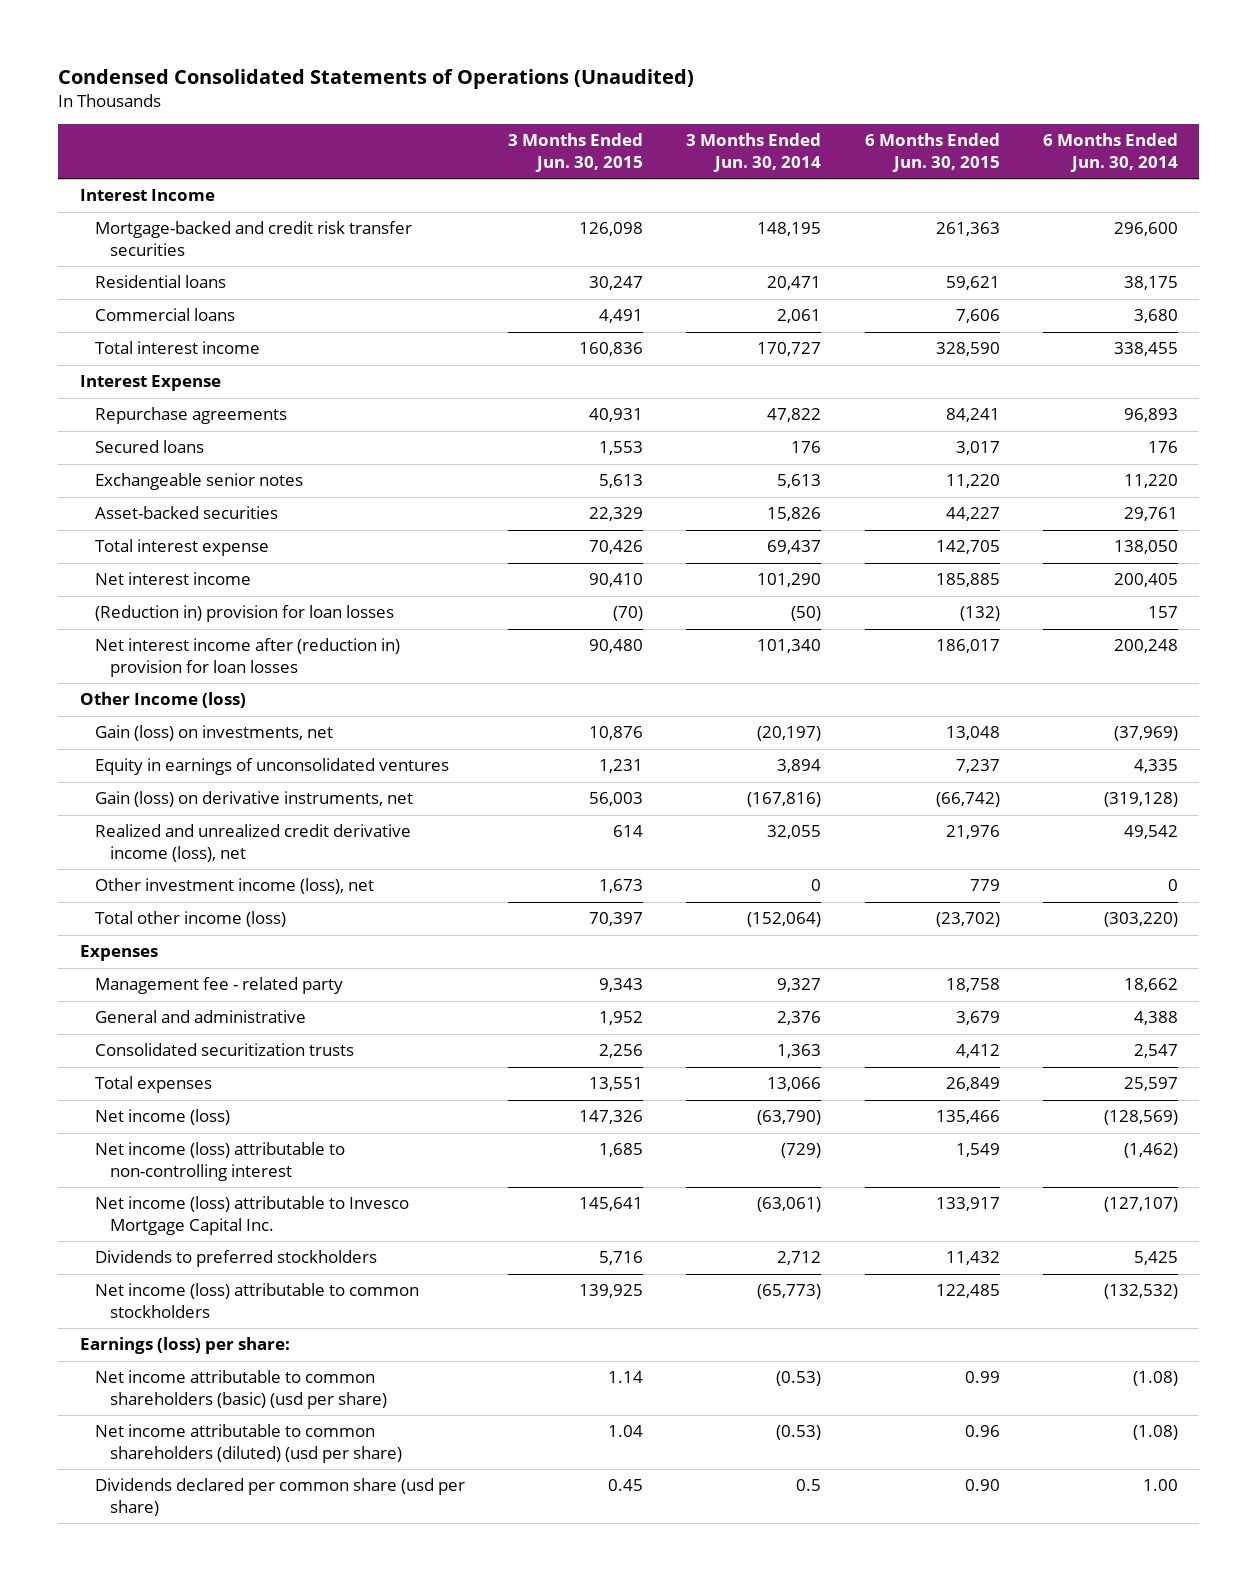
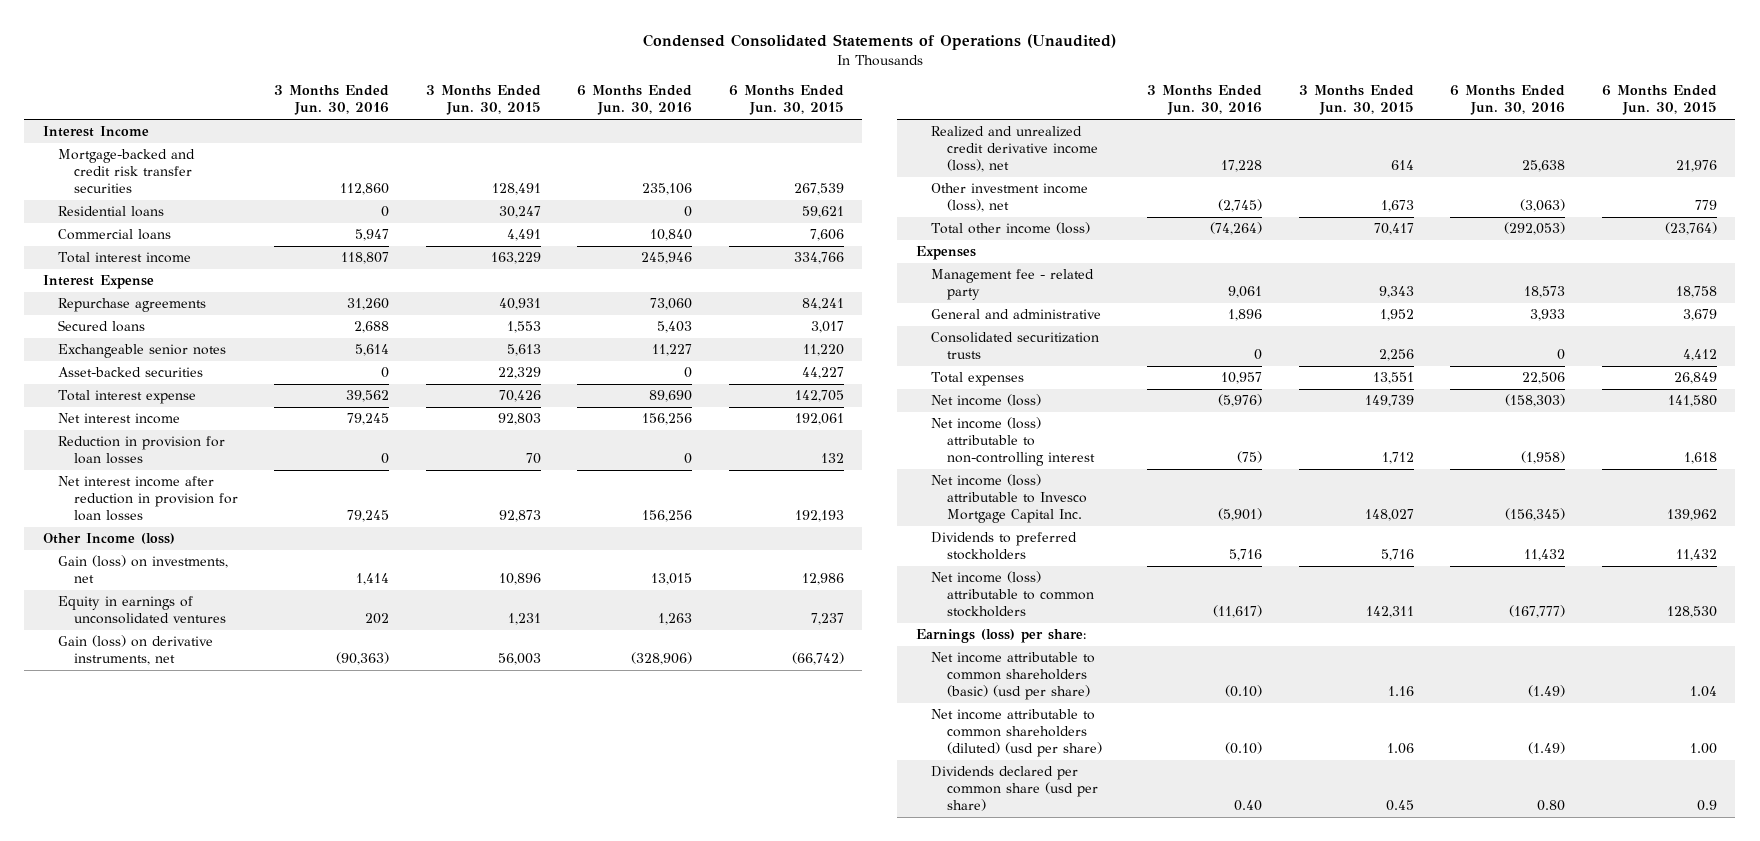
[686,133,822,172] 3 Months Ended Jun. 30, 2014 -> none
[1042,133,1178,172] 6 Months Ended Jun. 30, 2014 -> none
none -> [274,85,390,116] 3 Months Ended Jun. 30, 2016
none -> [577,85,693,116] 6 Months Ended Jun. 30, 2016
[579,222,644,237] 126,098 -> [491,183,541,196] 128,491
[935,222,1000,237] 261,363 -> [794,183,845,196] 267,539
[579,342,644,357] 160,836 -> [490,252,541,265] 163,229
[935,342,1000,357] 328,590 -> [794,252,845,265] 334,766
[589,573,644,588] 90,410 -> [497,413,541,426] 92,803
[935,573,1000,588] 185,885 -> [795,413,845,426] 192,061
[94,605,394,623] (Reduction in) provision for loan losses -> [58,436,226,465] Reduction in provision for loan losses
[613,606,644,622] (70) -> [525,453,541,465] 70
[959,606,1000,622] (132) -> [821,453,845,464] 132
[94,638,400,677] Net interest income after (reduction in) provision for loan losses -> [58,476,238,522] Net interest income after reduction in provision for loan losses
[589,639,644,654] 90,480 -> [498,510,541,523] 92,873
[935,639,1000,654] 186,017 -> [795,510,845,523] 192,193
[589,726,644,741] 10,876 -> [498,573,541,586] 10,896
[945,726,1000,741] 13,048 -> [802,573,845,586] 12,986
[589,912,644,927] 70,397 -> [1373,223,1414,236] 70,417
[935,912,1000,928] (23,702) -> [1664,222,1717,236] (23,764)
[579,1110,644,1125] 147,326 -> [1364,395,1414,408] 149,739
[935,1110,1000,1125] 135,466 -> [1667,395,1717,408] 141,580
[599,1143,644,1158] 1,685 -> [1381,452,1414,465] 1,712
[955,1143,1000,1158] 1,549 -> [1683,452,1717,465] 1,618
[579,1197,644,1212] 145,641 -> [1364,509,1414,522] 148,027
[935,1197,1000,1212] 133,917 -> [1666,509,1717,522] 139,962
[579,1284,644,1299] 139,925 -> [1365,606,1414,619] 142,311
[935,1284,1000,1299] 122,485 -> [1666,606,1717,619] 128,530
[608,1371,644,1384] 1.14 -> [1387,686,1414,697] 1.16
[964,1371,1000,1384] 0.99 -> [1689,686,1717,698] 1.04
[608,1425,644,1438] 1.04 -> [1386,743,1414,755] 1.06
[964,1425,1000,1438] 0.96 -> [1689,743,1717,755] 1.00
[964,1479,1000,1492] 0.90 -> [1696,800,1717,812] 0.9

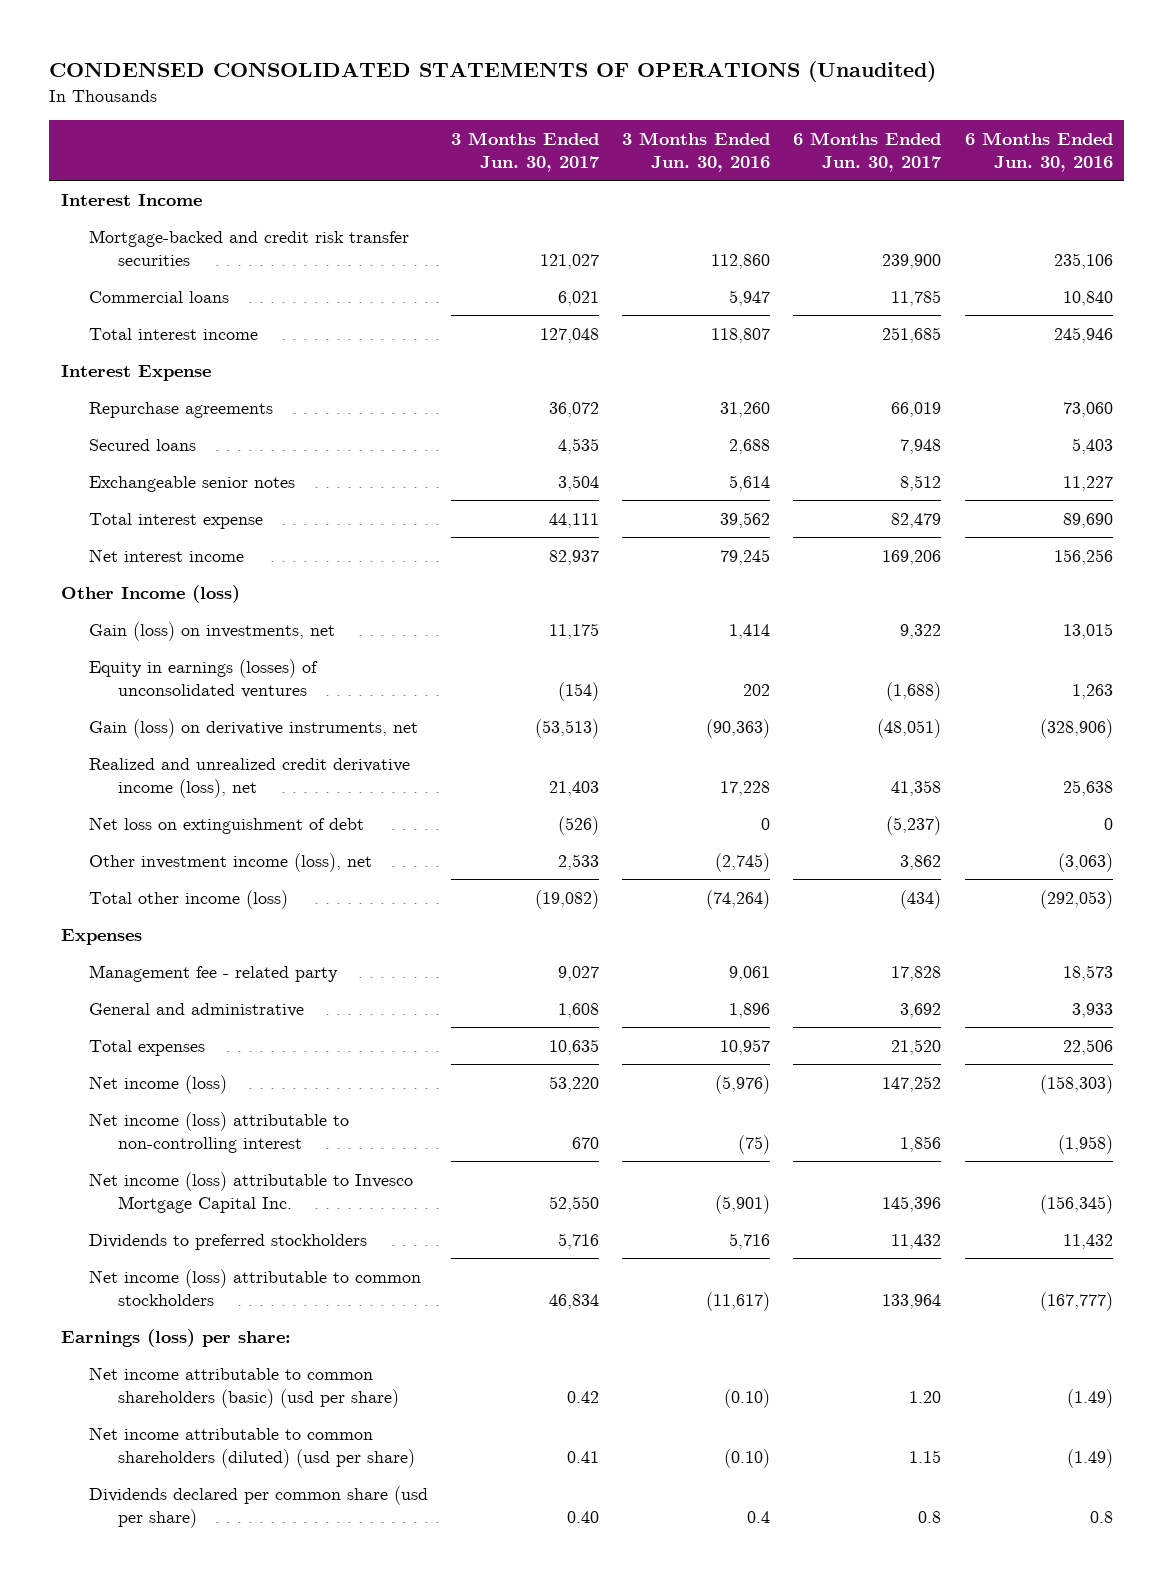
[642,33,1116,50] Condensed Consolidated Statements of Operations (Unaudited) -> [49,61,937,83] CONDENSED CONSOLIDATED STATEMENTS OF OPERATIONS (Unaudited)
[425,85,541,116] 3 Months Ended Jun. 30, 2015 -> none
[729,85,845,116] 6 Months Ended Jun. 30, 2015 -> none
none -> [451,131,601,172] 3 Months Ended Jun. 30, 2017
none -> [793,131,943,172] 6 Months Ended Jun. 30, 2017
[58,206,165,218] Residential loans -> none
[58,367,204,378] Asset-backed securities -> none
[58,436,226,465] Reduction in provision for loan losses -> none
[58,476,238,522] Net interest income after reduction in provision for loan losses -> none
[58,596,226,625] Equity in earnings of unconsolidated ventures -> [89,658,319,699] Equity in earnings (losses) of unconsolidated ventures
none -> [89,816,365,834] Net loss on extinguishment of debt
[931,332,1100,360] Consolidated securitization trusts -> none
[1234,800,1263,812] 0.40 -> [747,1511,771,1524] 0.4
[1537,800,1566,812] 0.80 -> [1089,1511,1113,1524] 0.8

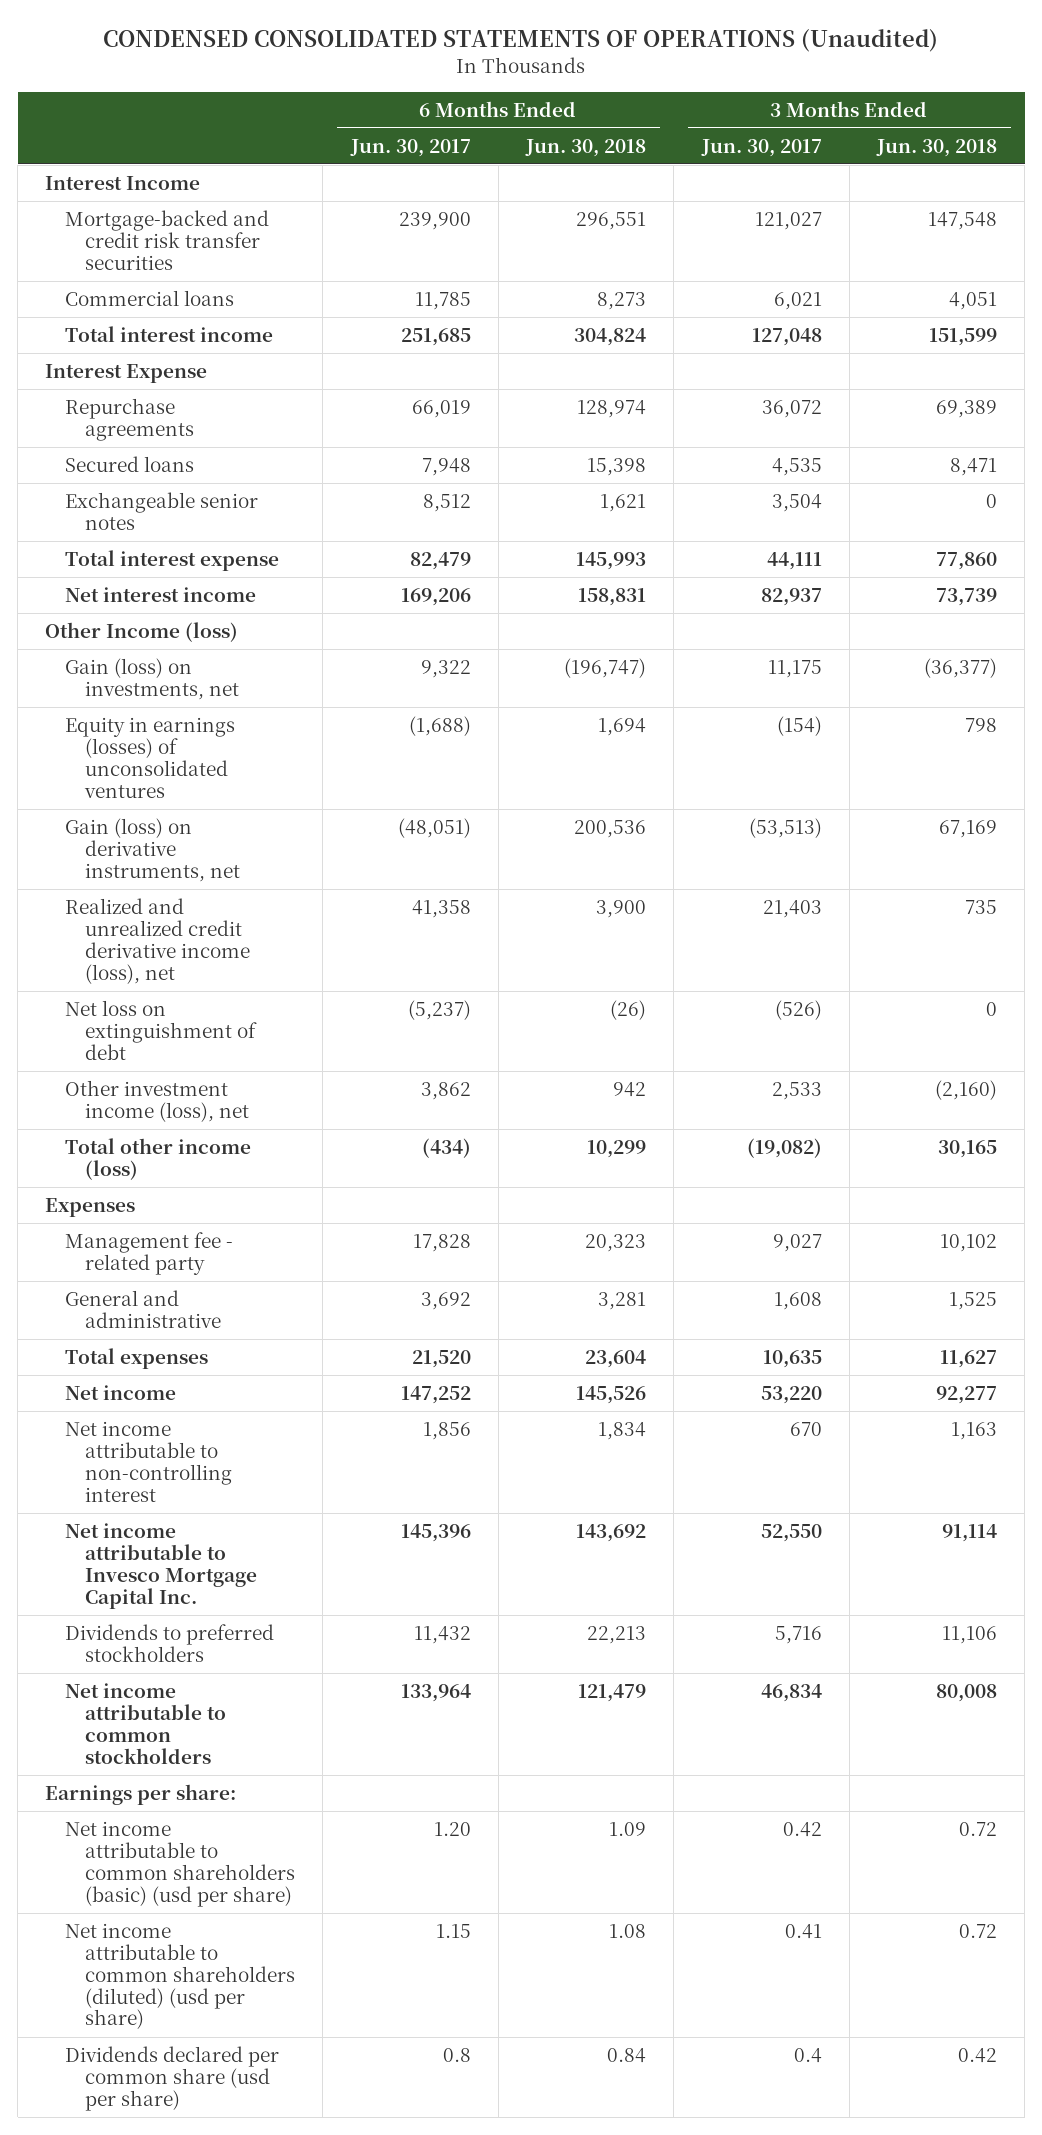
[622,131,771,172] 3 Months Ended Jun. 30, 2016 -> none
[964,131,1113,172] 6 Months Ended Jun. 30, 2016 -> none
none -> [525,138,647,157] Jun. 30, 2018
none -> [876,138,998,157] Jun. 30, 2018
[89,1074,228,1094] Net income (loss) -> [65,1384,177,1400] Net income
[89,1111,350,1154] Net income (loss) attributable to non-controlling interest -> [65,1420,233,1502] Net income attributable to non-controlling interest
[89,1171,414,1214] Net income (loss) attributable to Invesco Mortgage Capital Inc. -> [65,1522,258,1609] Net income attributable to Invesco Mortgage Capital Inc.
[89,1268,422,1307] Net income (loss) attributable to common stockholders -> [65,1682,227,1764] Net income attributable to common stockholders
[60,1328,291,1347] Earnings (loss) per share: -> [45,1783,237,1805] Earnings per share:
[567,1511,600,1524] 0.40 -> [793,2047,822,2063] 0.4

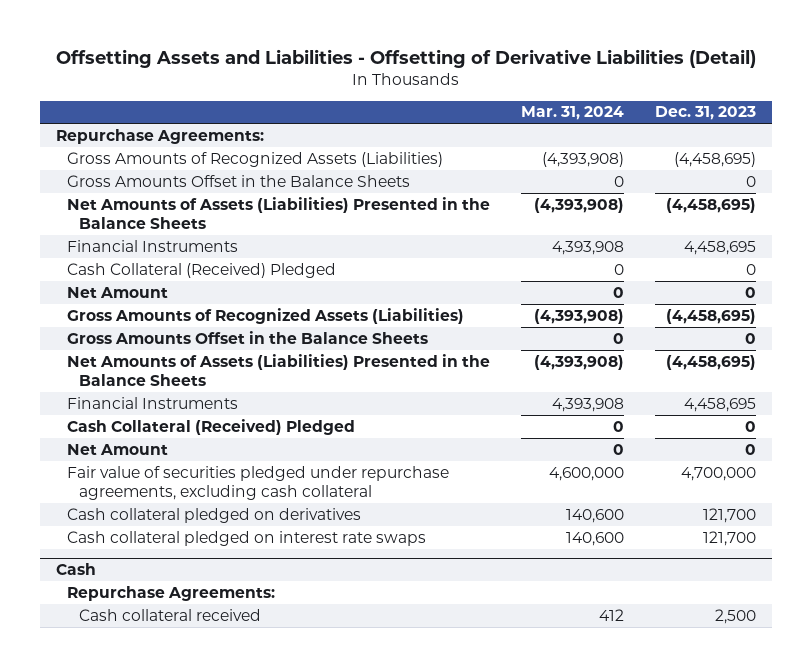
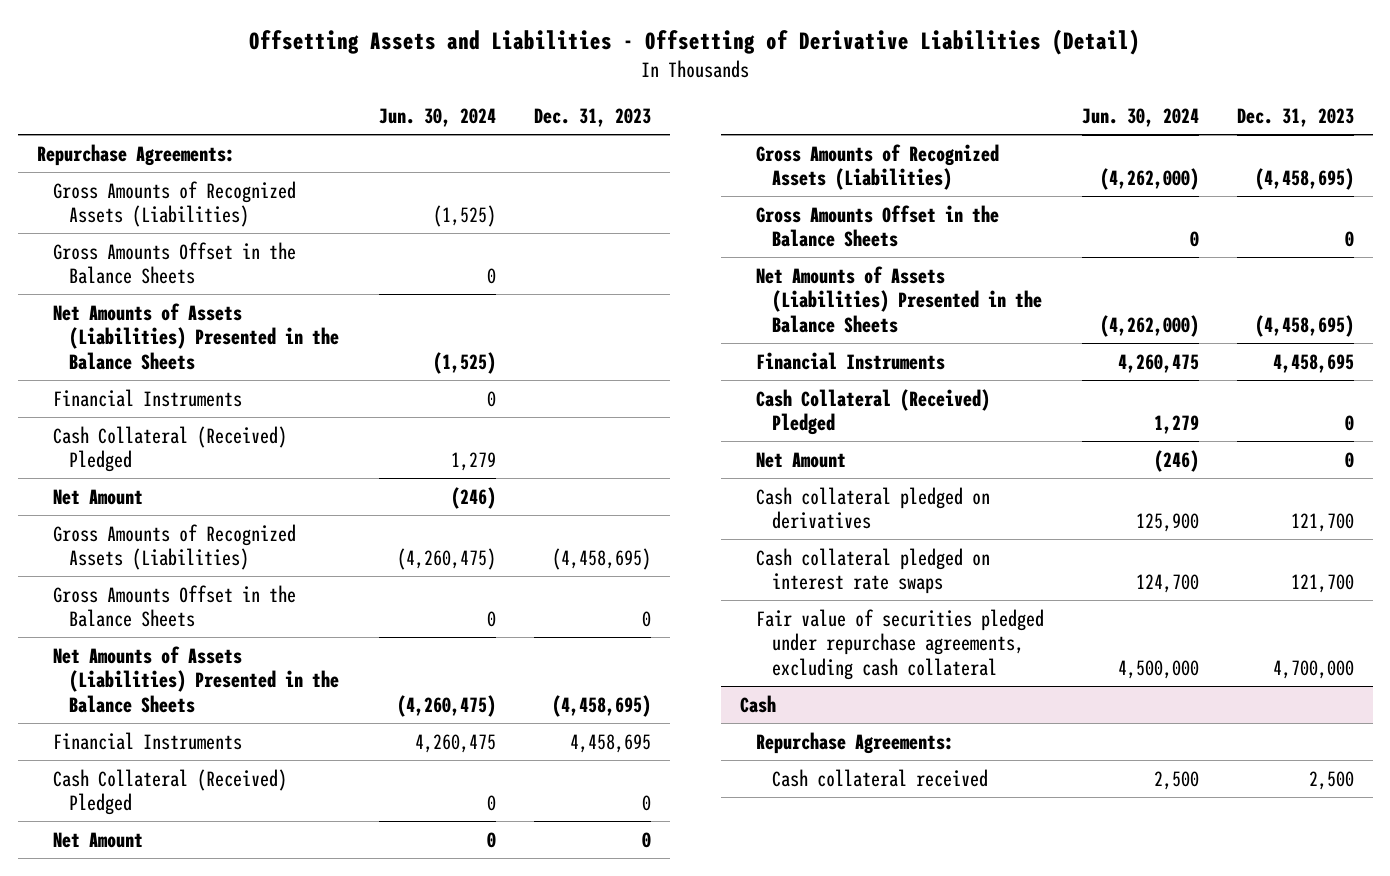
[521,106,625,121] Mar. 31, 2024 -> none
none -> [378,108,496,128] Jun. 30, 2024
none -> [52,180,296,228] Gross Amounts of Recognized Assets (Liabilities)
none -> [52,241,296,285] Gross Amounts Offset in the Balance Sheets
none -> [52,302,339,370] Net Amounts of Assets (Liabilities) Presented in the Balance Sheets
none -> [52,388,242,407] Financial Instruments
none -> [52,425,287,473] Cash Collateral (Received) Pledged
none -> [52,488,143,505] Net Amount
[67,465,450,500] Fair value of securities pledged under repurchase agreements, excluding cash collateral -> [755,608,1044,680] Fair value of securities pledged under repurchase agreements, excluding cash collateral

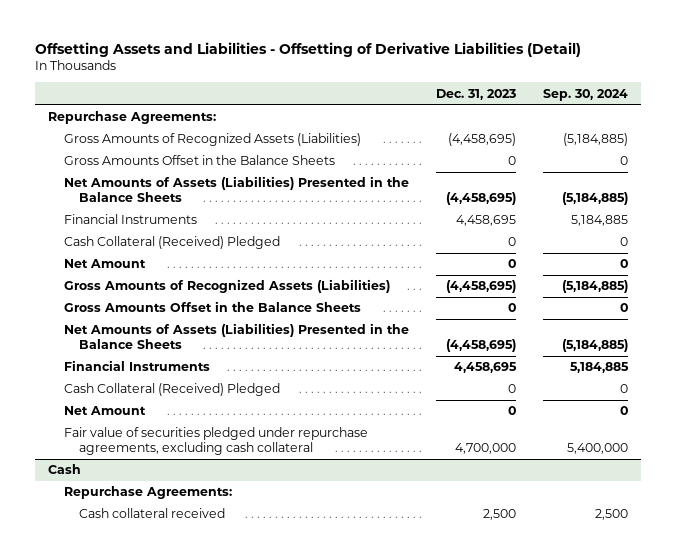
[378,108,496,128] Jun. 30, 2024 -> none
none -> [542,88,628,101] Sep. 30, 2024
[52,180,296,228] Gross Amounts of Recognized Assets (Liabilities) -> none
[52,241,296,285] Gross Amounts Offset in the Balance Sheets -> none
[52,302,339,370] Net Amounts of Assets (Liabilities) Presented in the Balance Sheets -> none
[52,388,242,407] Financial Instruments -> none
[52,425,287,473] Cash Collateral (Received) Pledged -> none
[52,488,143,505] Net Amount -> none
[755,486,990,530] Cash collateral pledged on derivatives -> none
[755,547,990,595] Cash collateral pledged on interest rate swaps -> none

